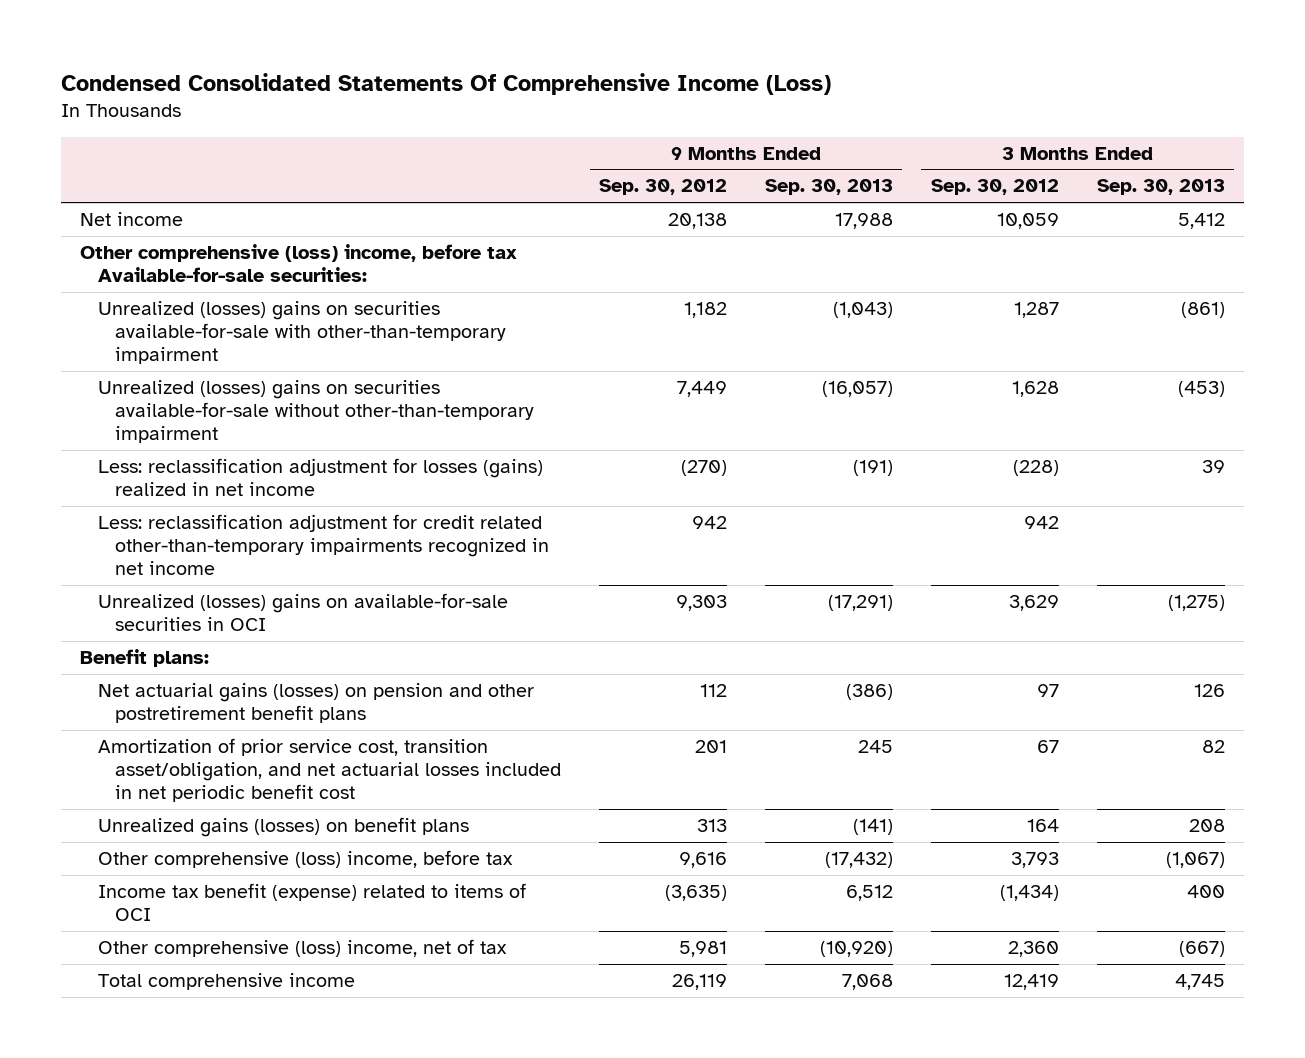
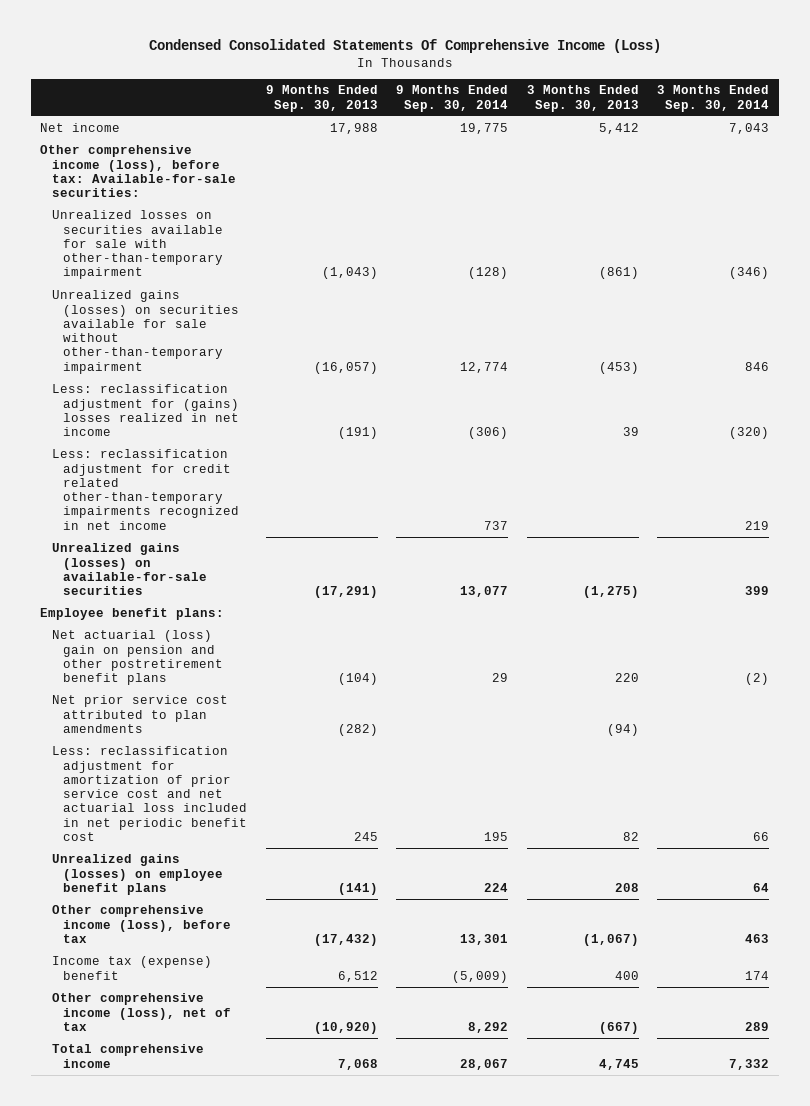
[599,179,728,196] Sep. 30, 2012 -> none
[930,179,1059,196] Sep. 30, 2012 -> none
none -> [396,85,509,112] 9 Months Ended Sep. 30, 2014
none -> [657,85,770,112] 3 Months Ended Sep. 30, 2014
[80,243,518,283] Other comprehensive (loss) income, before tax Available-for-sale securities: -> [40,145,236,198] Other comprehensive income (loss), before tax: Available-for-sale securities:
[97,300,507,365] Unrealized (losses) gains on securities available-for-sale with other-than-temporary impairment -> [51,210,223,280] Unrealized losses on securities available for sale with other-than-temporary impairment
[97,379,535,444] Unrealized (losses) gains on securities available-for-sale without other-than-temporary impairment -> [51,290,239,374] Unrealized gains (losses) on securities available for sale without other-than-temporary impairment
[97,457,543,497] Less: reclassification adjustment for losses (gains) realized in net income -> [51,384,239,437] Less: reclassification adjustment for (gains) losses realized in net income
[97,592,508,632] Unrealized (losses) gains on available-for-sale securities in OCI -> [51,543,207,596] Unrealized gains (losses) on available-for-sale securities
[80,648,210,667] Benefit plans: -> [40,608,225,621] Employee benefit plans:
[97,682,534,724] Net actuarial gains (losses) on pension and other postretirement benefit plans -> [51,630,223,686] Net actuarial (loss) gain on pension and other postretirement benefit plans
[845,683,893,700] (386) -> [337,673,378,686] (104)
[1193,683,1225,697] 126 -> [614,673,639,683] 220
none -> [51,695,228,733] Net prior service cost attributed to plan amendments
[97,737,562,803] Amortization of prior service cost, transition asset/obligation, and net actuarial losses included in net periodic benefit cost -> [51,746,247,841] Less: reclassification adjustment for amortization of prior service cost and net actuarial loss included in net periodic benefit cost
[97,816,469,837] Unrealized gains (losses) on benefit plans -> [51,854,223,895] Unrealized gains (losses) on employee benefit plans
[97,849,513,868] Other comprehensive (loss) income, before tax -> [51,905,231,943] Other comprehensive income (loss), before tax
[97,882,526,922] Income tax benefit (expense) related to items of OCI -> [51,956,212,980] Income tax (expense) benefit
[97,938,507,957] Other comprehensive (loss) income, net of tax -> [51,993,231,1031] Other comprehensive income (loss), net of tax

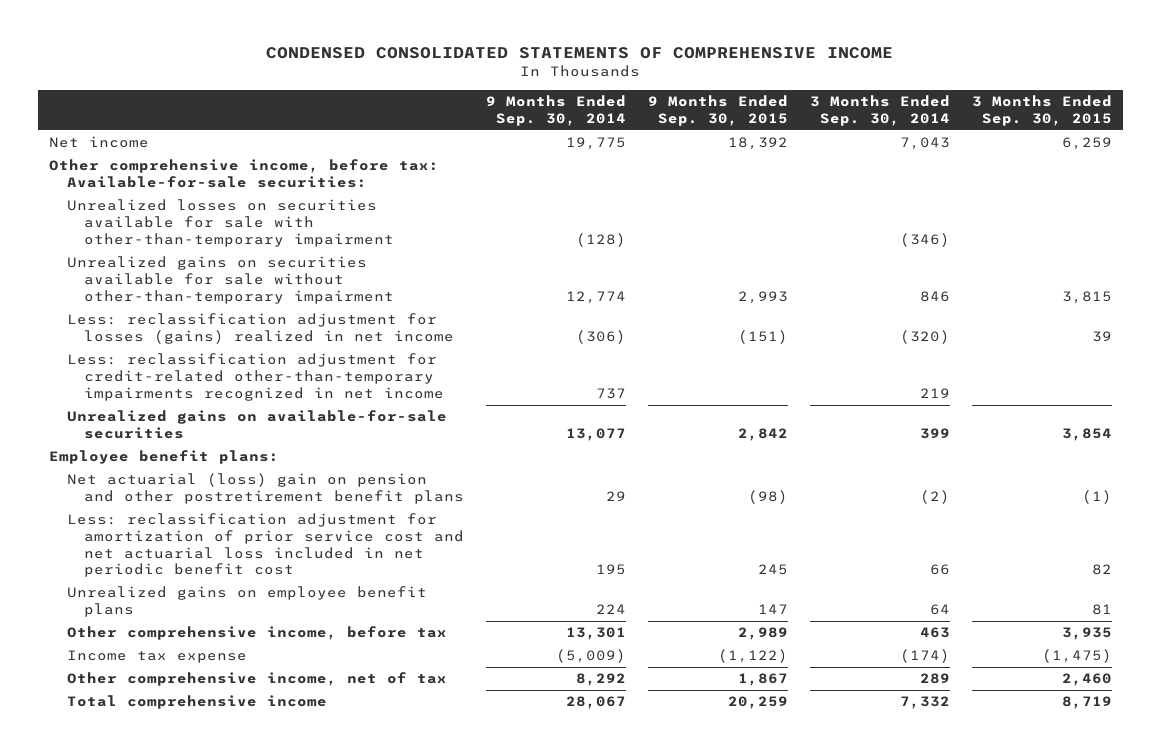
[148,39,661,54] Condensed Consolidated Statements Of Comprehensive Income (Loss) -> [266,47,894,60] CONDENSED CONSOLIDATED STATEMENTS OF COMPREHENSIVE INCOME
[265,85,378,112] 9 Months Ended Sep. 30, 2013 -> none
[526,85,639,112] 3 Months Ended Sep. 30, 2013 -> none
none -> [648,95,789,126] 9 Months Ended Sep. 30, 2015
none -> [971,95,1112,126] 3 Months Ended Sep. 30, 2015
[40,145,236,198] Other comprehensive income (loss), before tax: Available-for-sale securities: -> [48,159,439,189] Other comprehensive income, before tax: Available-for-sale securities:
[51,290,239,374] Unrealized gains (losses) on securities available for sale without other-than-temporary impairment -> [66,256,395,304] Unrealized gains on securities available for sale without other-than-temporary impairment
[51,384,239,437] Less: reclassification adjustment for (gains) losses realized in net income -> [66,313,455,345] Less: reclassification adjustment for losses (gains) realized in net income
[51,449,239,530] Less: reclassification adjustment for credit related other-than-temporary impairments recognized in net income -> [66,353,445,401] Less: reclassification adjustment for credit-related other-than-temporary impairments recognized in net income
[51,543,207,596] Unrealized gains (losses) on available-for-sale securities -> [66,410,447,440] Unrealized gains on available-for-sale securities
[51,695,228,733] Net prior service cost attributed to plan amendments -> none
[51,854,223,895] Unrealized gains (losses) on employee benefit plans -> [66,586,427,618] Unrealized gains on employee benefit plans
[51,905,231,943] Other comprehensive income (loss), before tax -> [66,626,447,641] Other comprehensive income, before tax
[51,956,212,980] Income tax (expense) benefit -> [66,650,247,664] Income tax expense
[745,970,770,980] 174 -> [900,649,951,664] (174)
[51,993,231,1031] Other comprehensive income (loss), net of tax -> [66,672,447,687] Other comprehensive income, net of tax

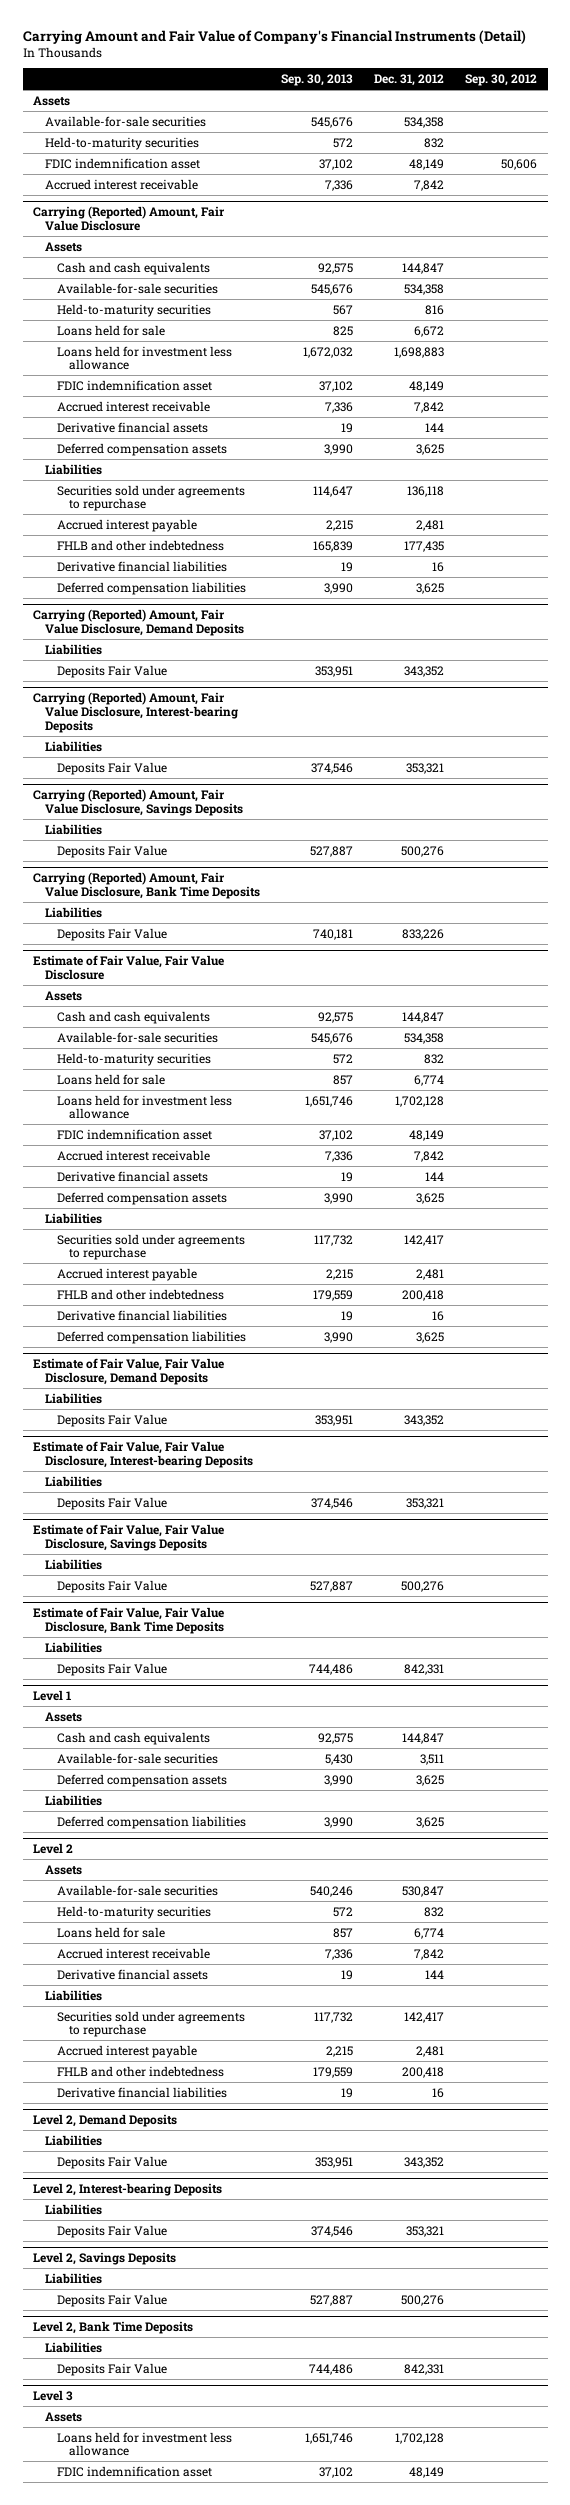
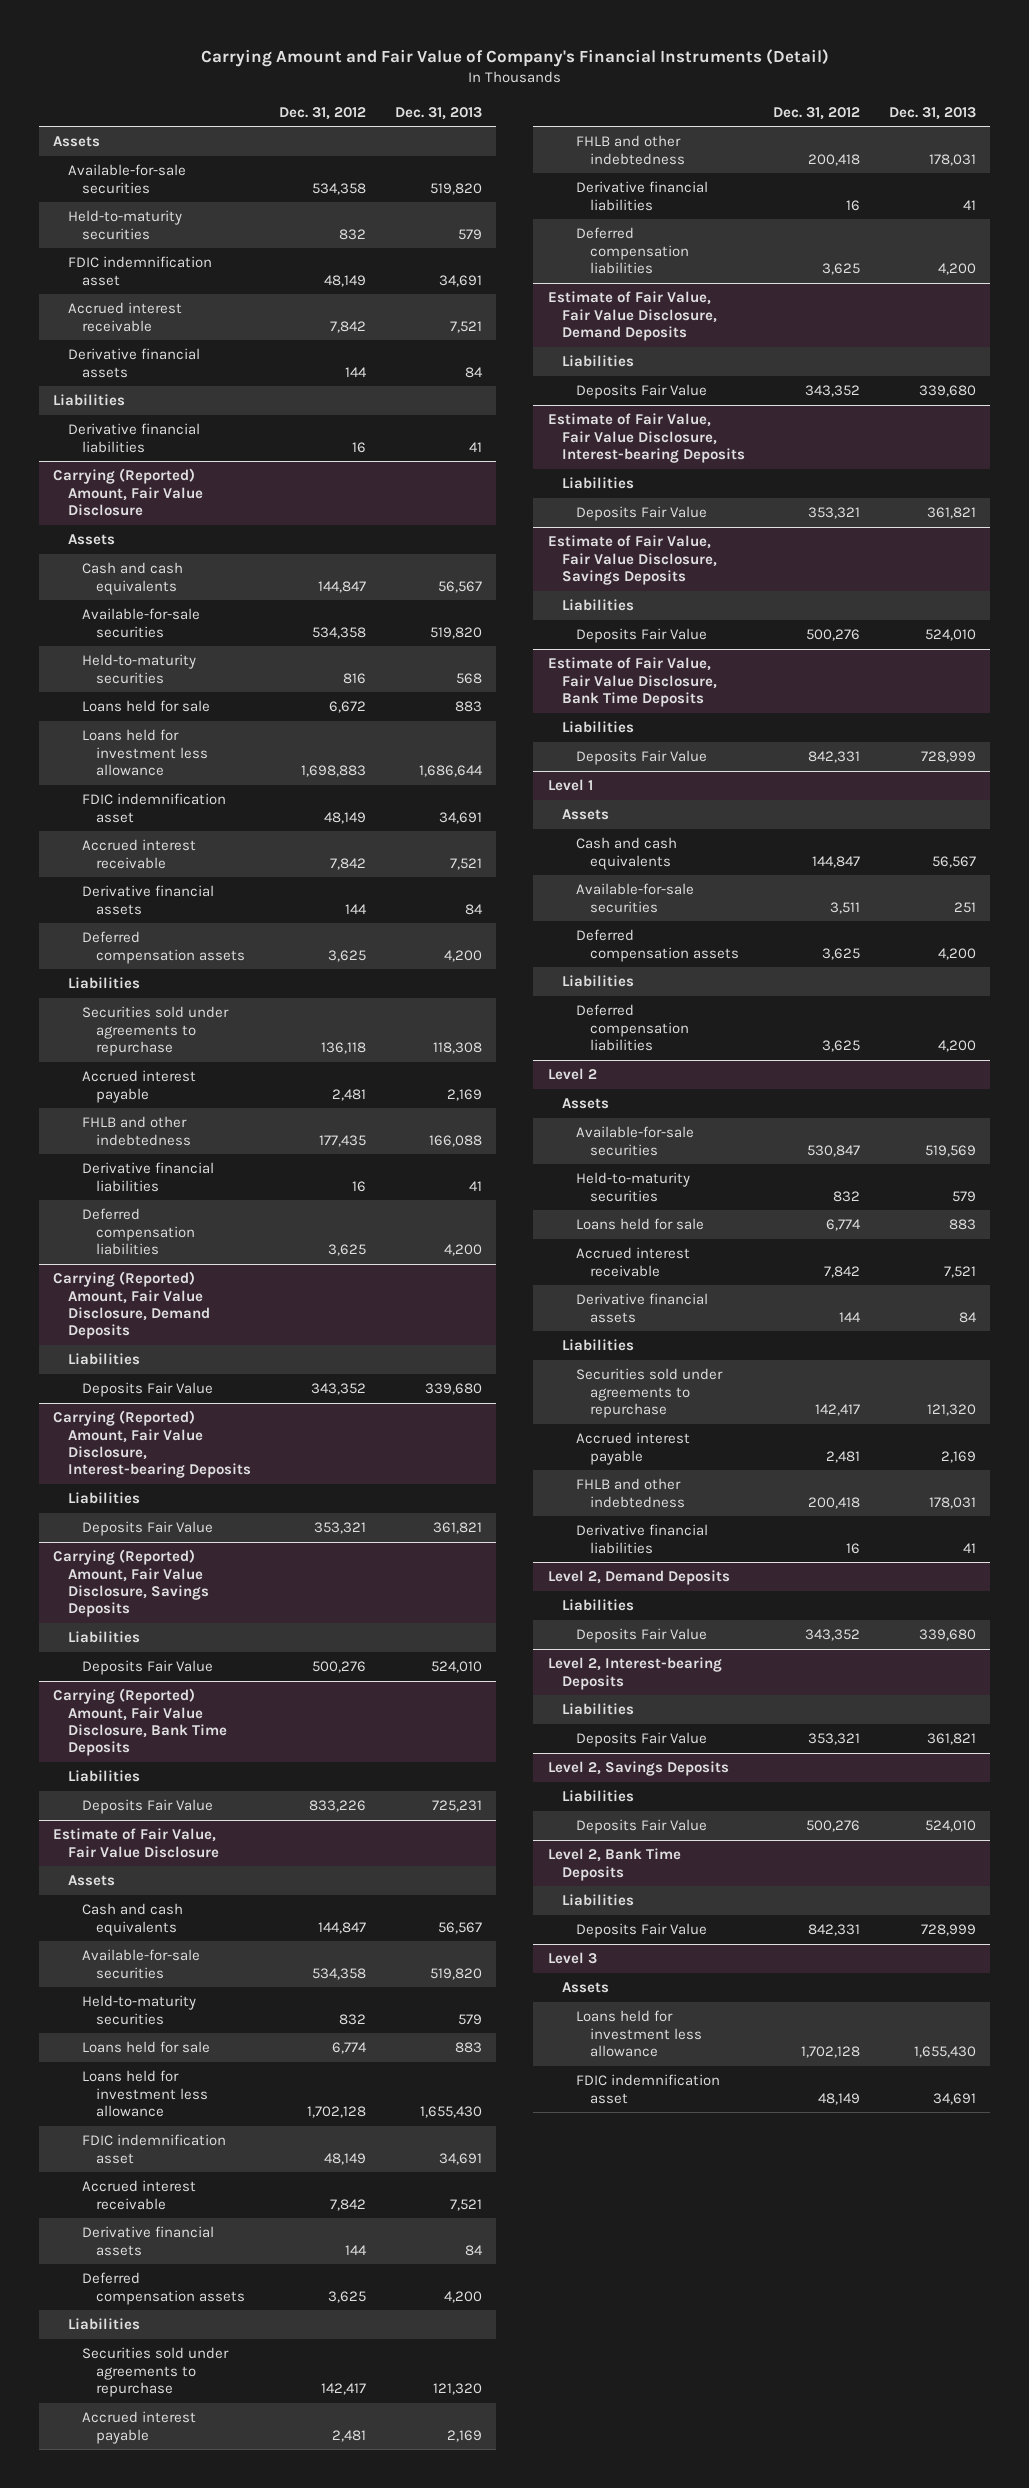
[281,74,354,87] Sep. 30, 2013 -> none
[465,74,538,87] Sep. 30, 2012 -> none
none -> [394,106,482,120] Dec. 31, 2013
none -> [67,348,200,378] Derivative financial assets
none -> [53,394,126,407] Liabilities
none -> [67,423,200,453] Derivative financial liabilities

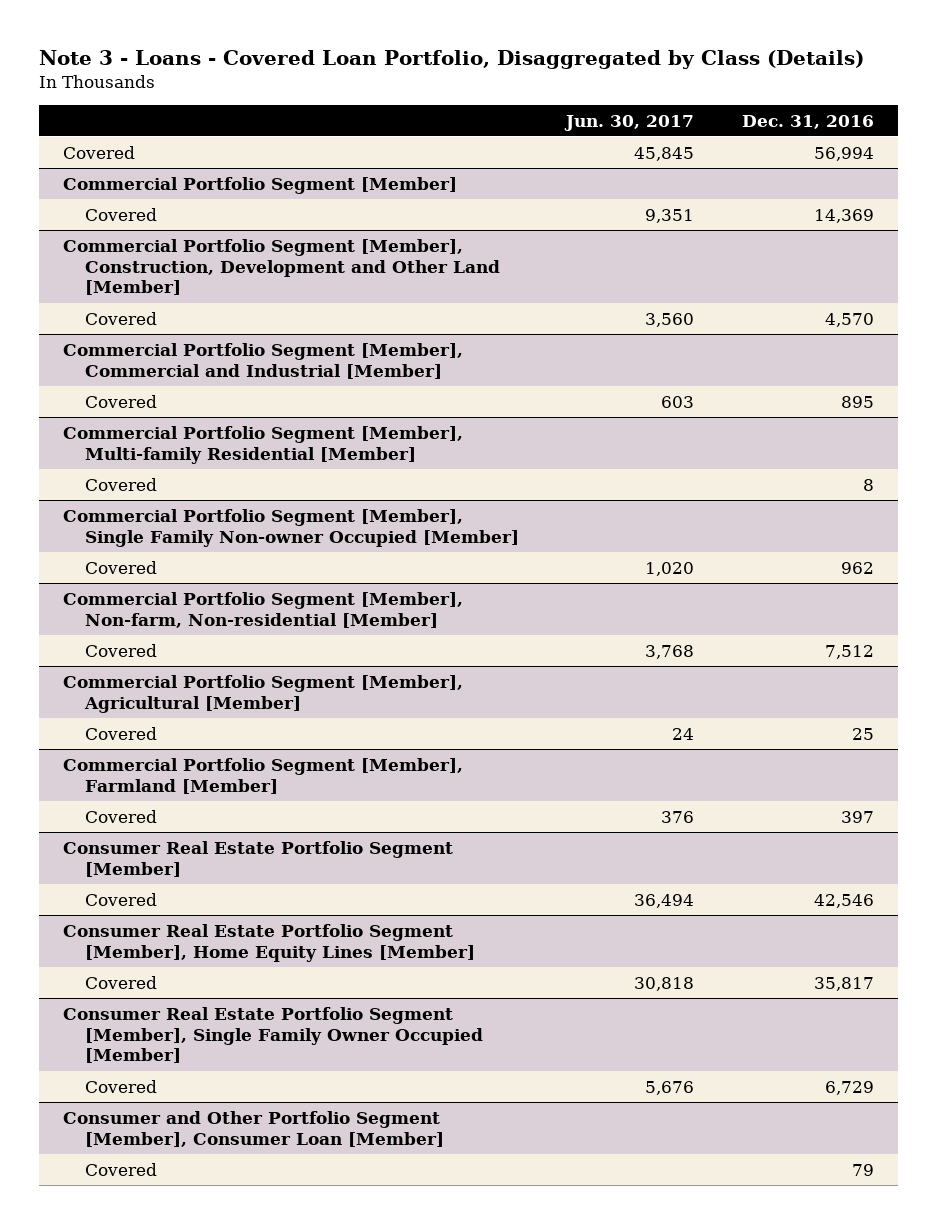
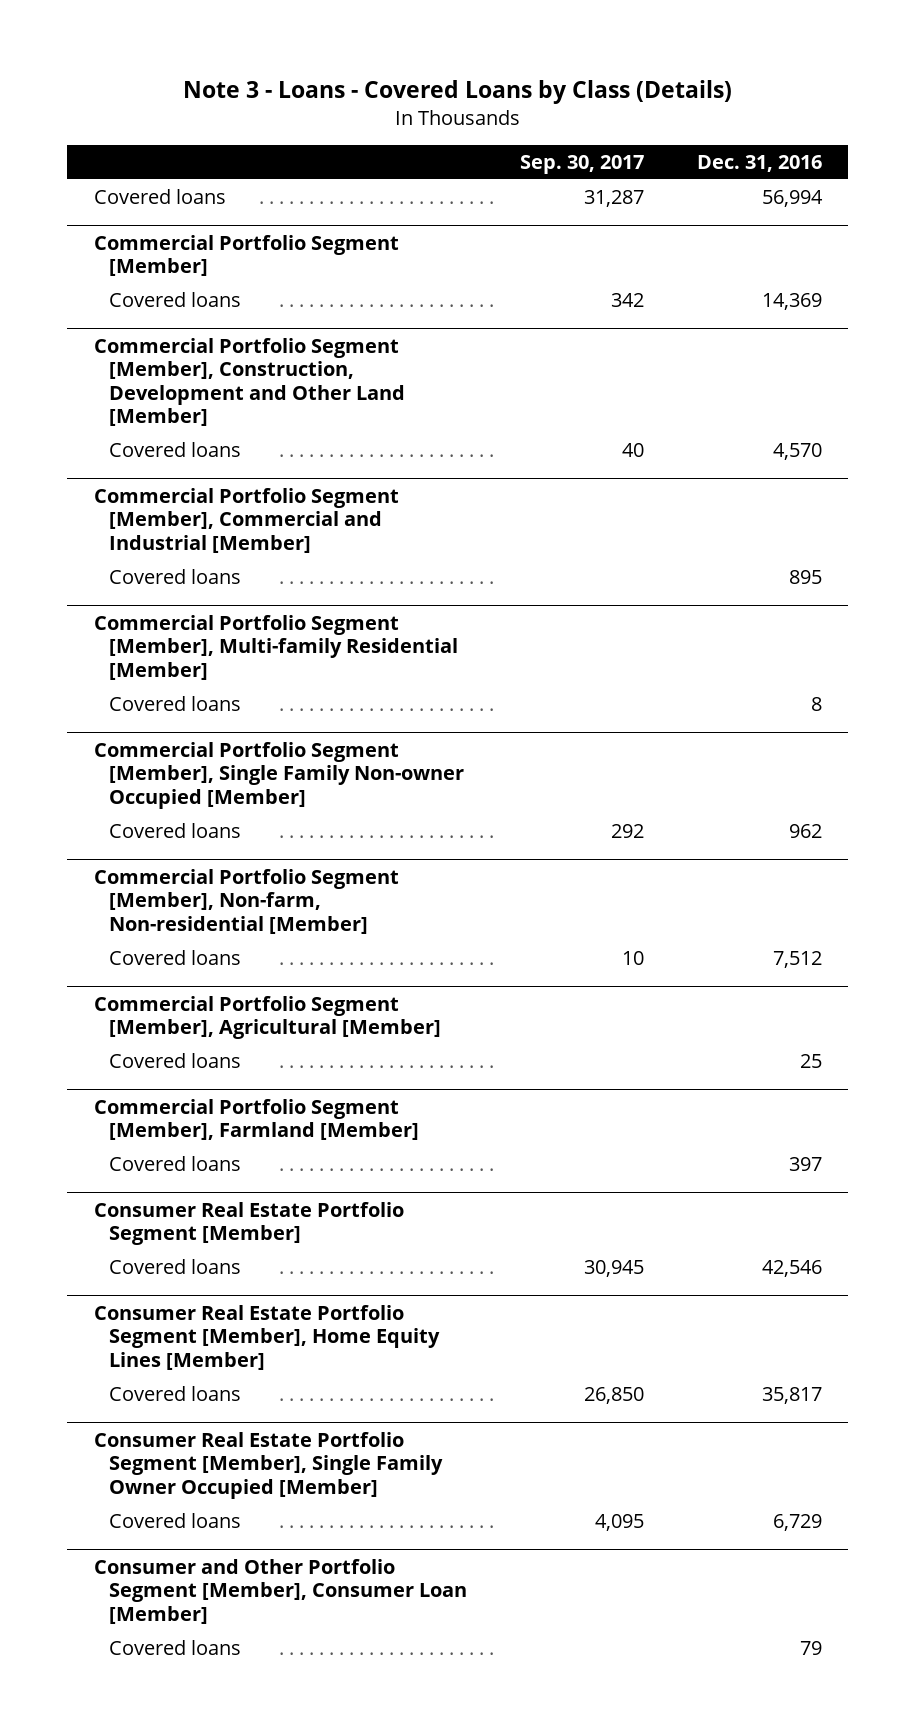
[39,50,865,70] Note 3 - Loans - Covered Loan Portfolio, Disaggregated by Class (Details) -> [182,80,732,105] Note 3 - Loans - Covered Loans by Class (Details)
[564,114,695,131] Jun. 30, 2017 -> none
none -> [520,154,645,174] Sep. 30, 2017
[63,145,136,159] Covered -> [93,188,226,204] Covered loans
[84,207,157,221] Covered -> [109,291,242,307] Covered loans
[84,311,157,325] Covered -> [109,441,242,457] Covered loans
[84,394,157,408] Covered -> [109,568,242,584] Covered loans
[84,477,157,491] Covered -> [109,695,242,711] Covered loans
[84,560,157,574] Covered -> [109,822,242,838] Covered loans
[84,643,157,657] Covered -> [109,949,242,965] Covered loans
[84,726,157,740] Covered -> [109,1052,242,1068] Covered loans
[84,809,157,823] Covered -> [109,1155,242,1171] Covered loans
[84,892,157,906] Covered -> [109,1258,242,1274] Covered loans
[84,975,157,989] Covered -> [109,1385,242,1401] Covered loans
[84,1079,157,1093] Covered -> [109,1512,242,1528] Covered loans
[84,1162,157,1176] Covered -> [109,1639,242,1655] Covered loans

